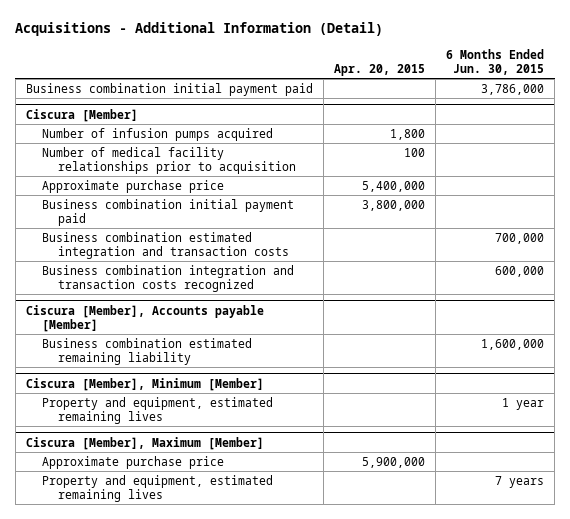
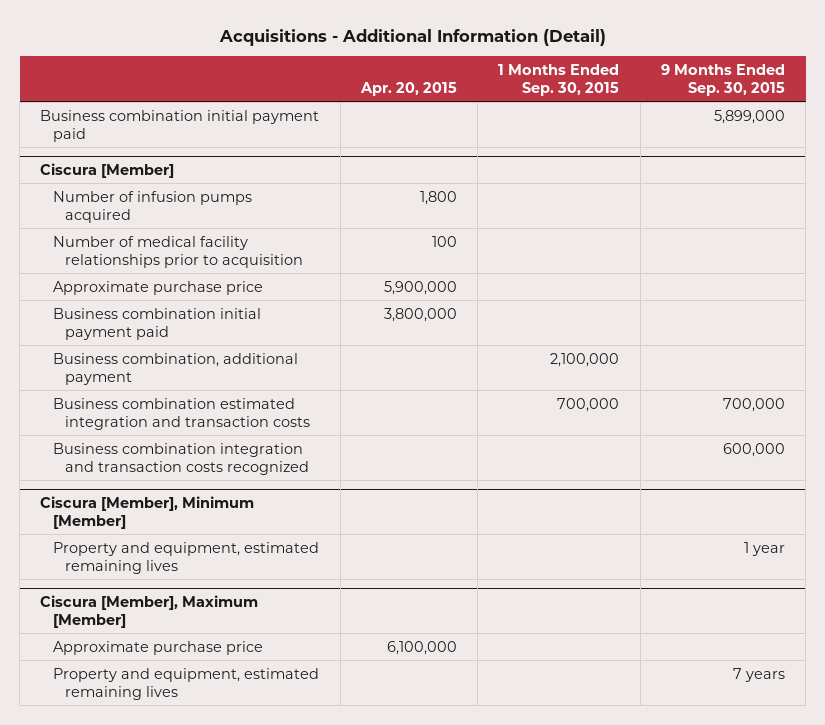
[446,48,545,75] 6 Months Ended Jun. 30, 2015 -> none
none -> [498,63,620,96] 1 Months Ended Sep. 30, 2015
none -> [660,63,785,96] 9 Months Ended Sep. 30, 2015
[362,180,426,192] 5,400,000 -> [383,280,457,295] 5,900,000
none -> [52,352,298,385] Business combination, additional payment
[25,304,264,332] Ciscura [Member], Accounts payable [Member] -> none
[41,337,252,365] Business combination estimated remaining liability -> none
[362,456,426,468] 5,900,000 -> [386,640,457,655] 6,100,000

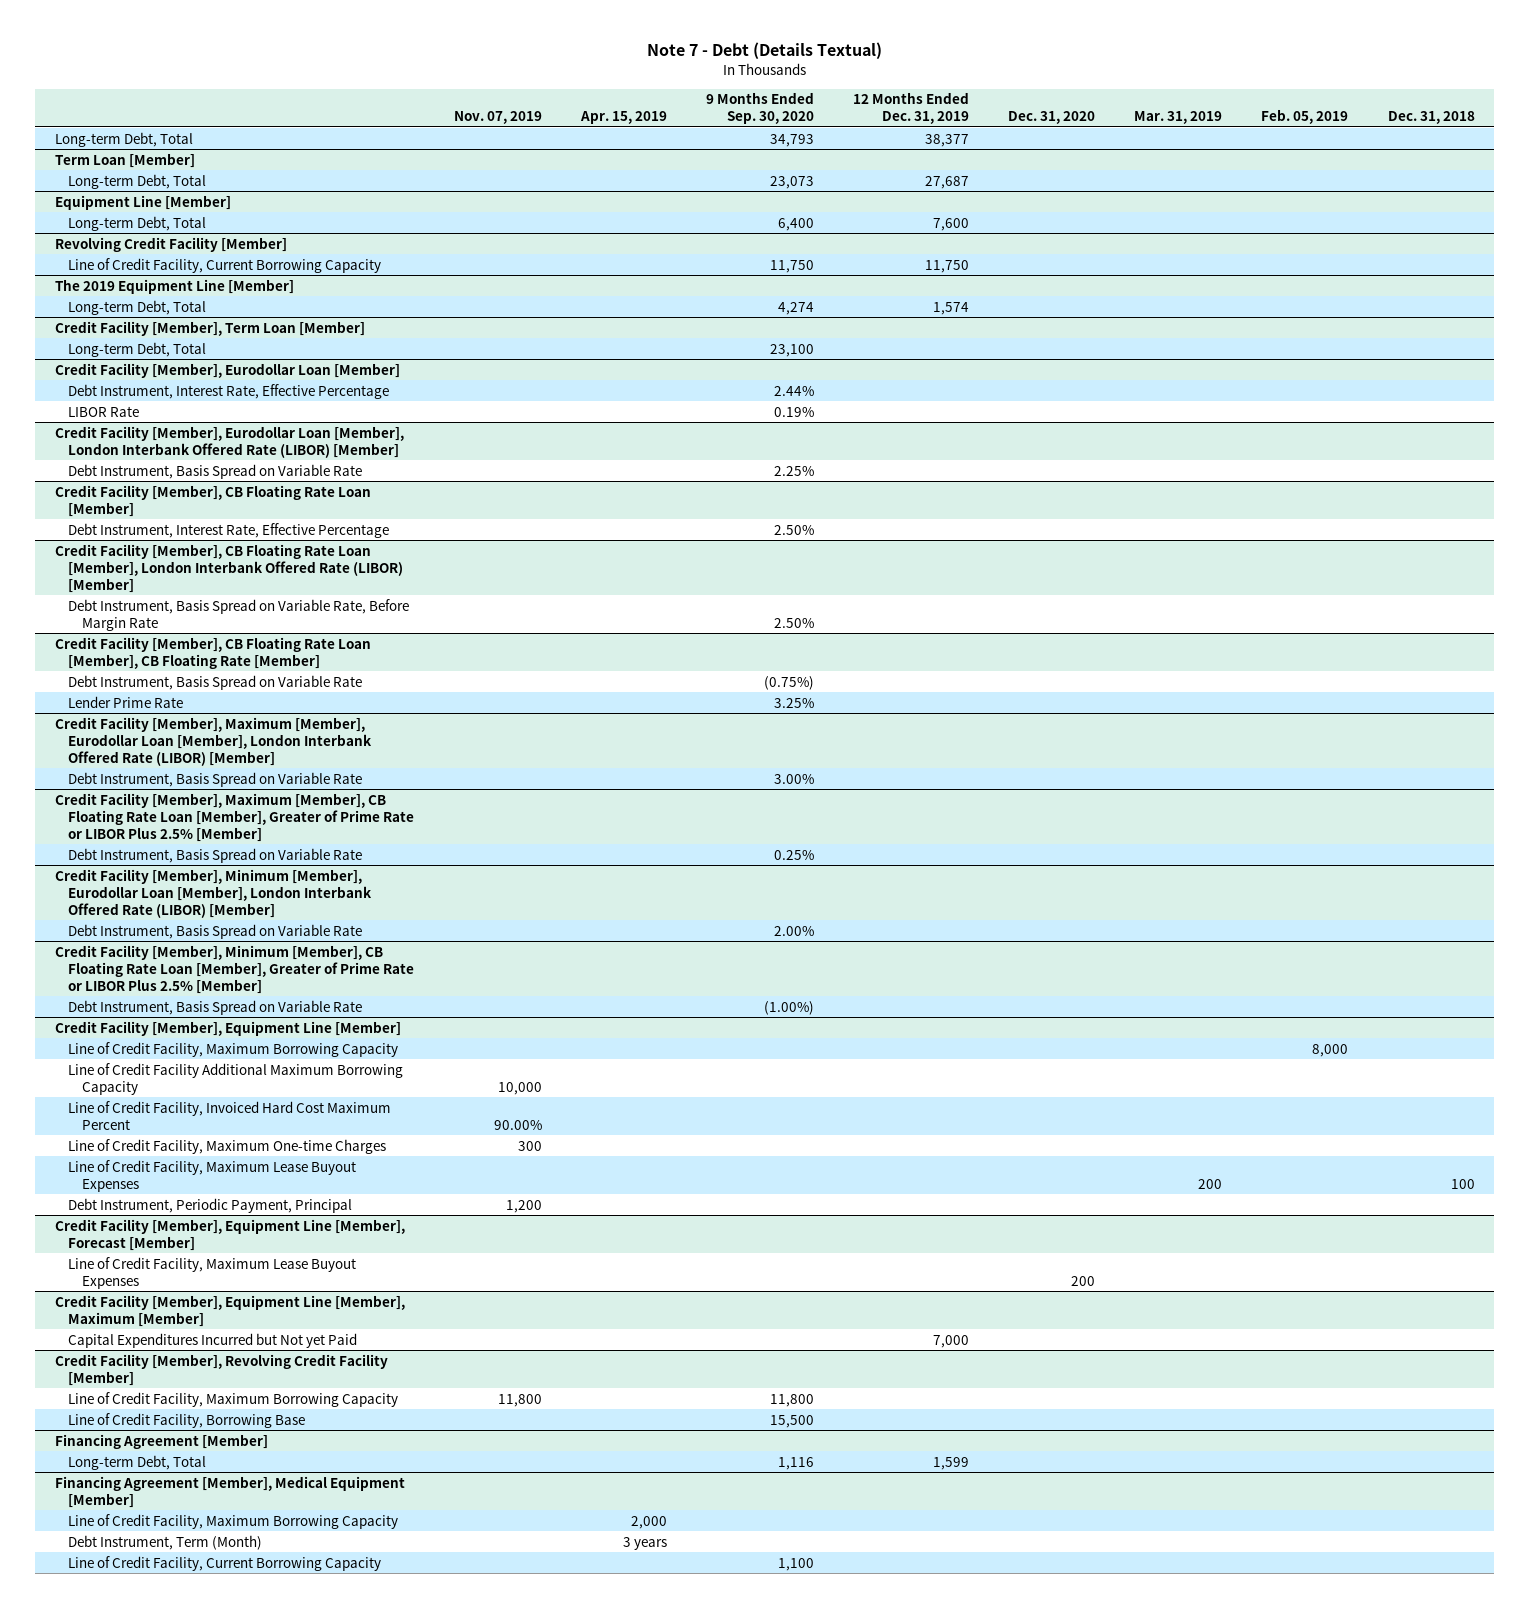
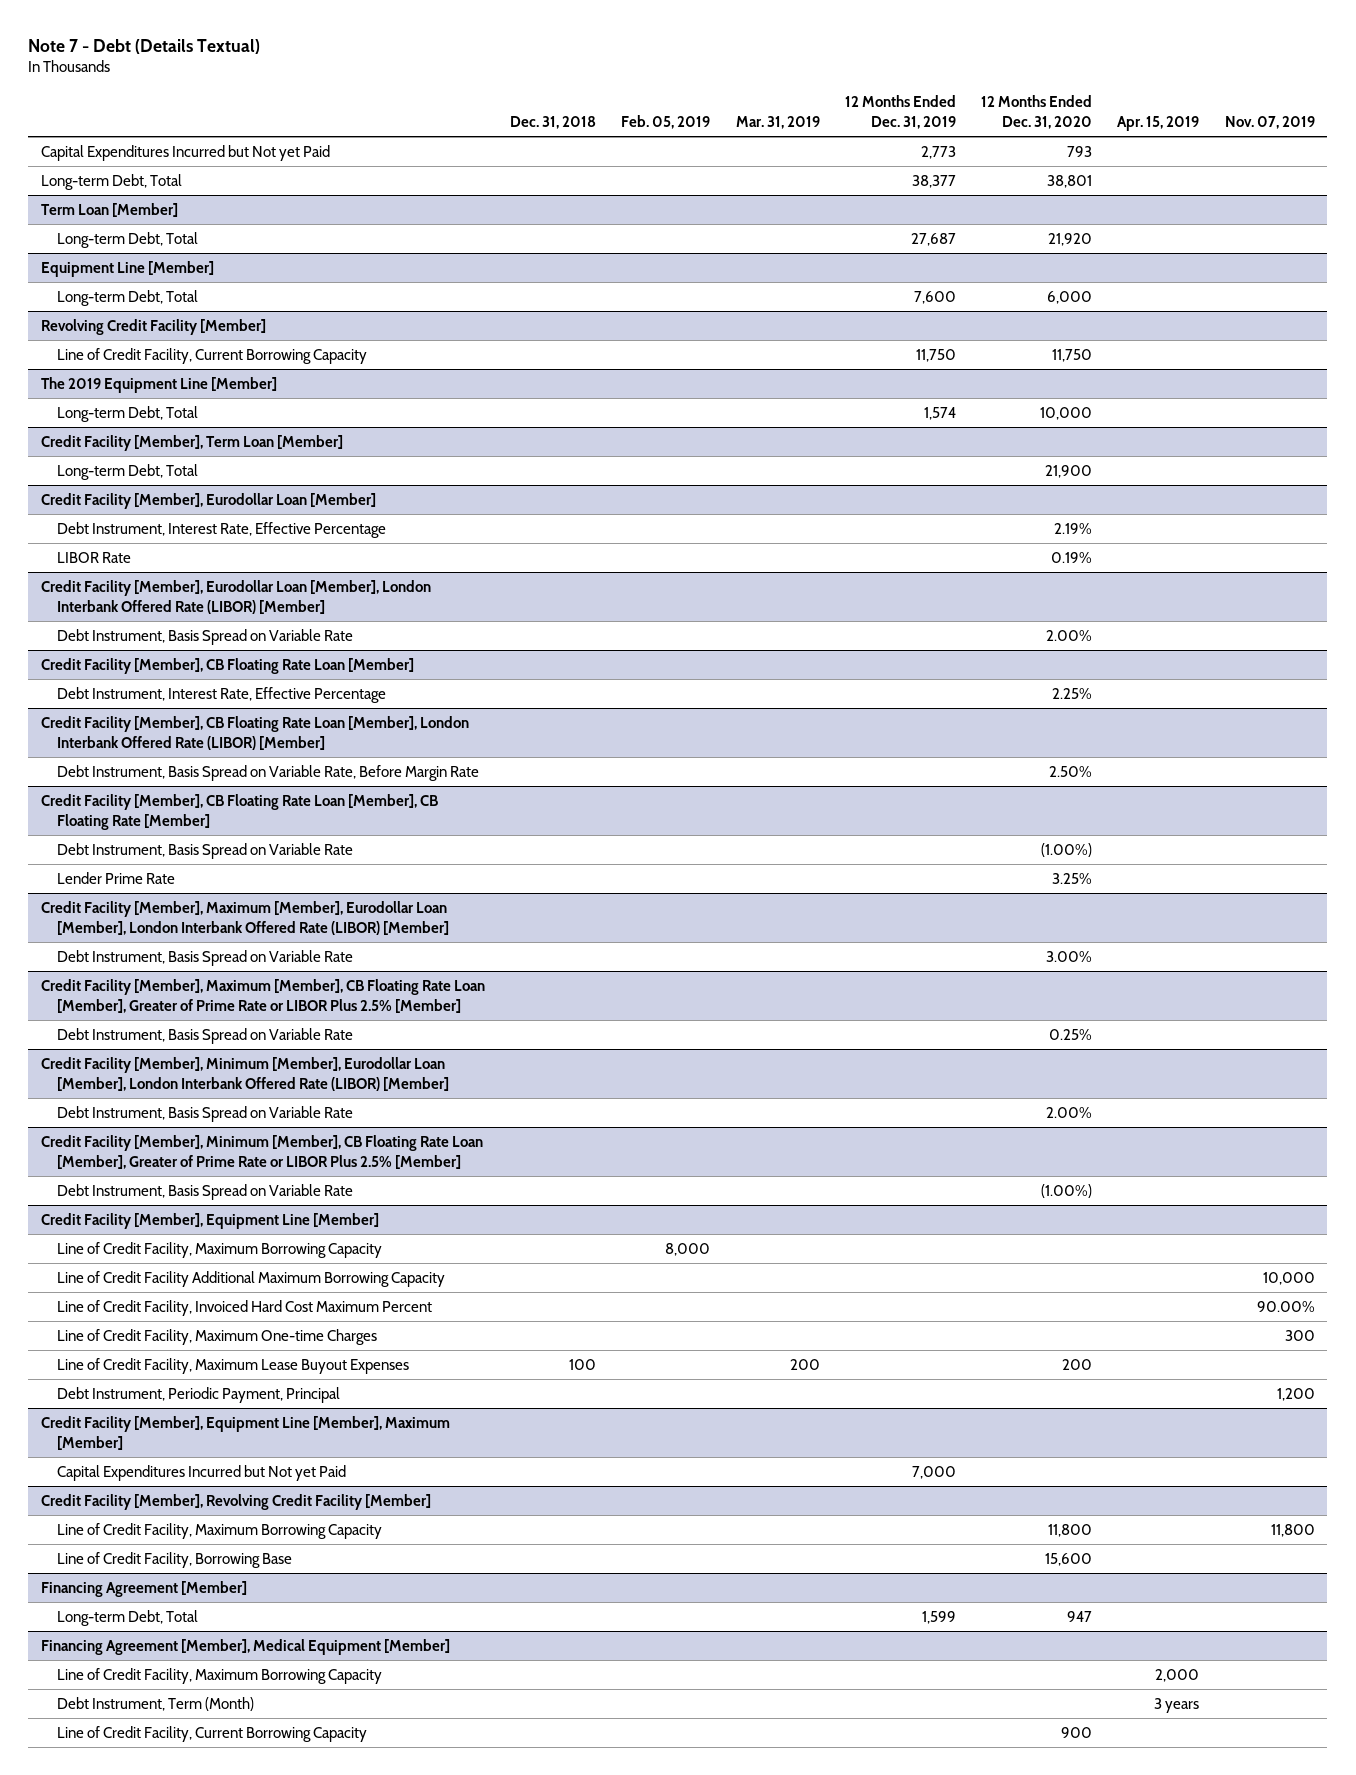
[705,92,814,125] 9 Months Ended Sep. 30, 2020 -> none
[1008,111,1096,125] Dec. 31, 2020 -> none
none -> [981,95,1093,130] 12 Months Ended Dec. 31, 2020
none -> [40,144,330,161] Capital Expenditures Incurred but Not yet Paid
[54,1218,405,1251] Credit Facility [Member], Equipment Line [Member], Forecast [Member] -> none
[68,1256,357,1289] Line of Credit Facility, Maximum Lease Buyout Expenses -> none

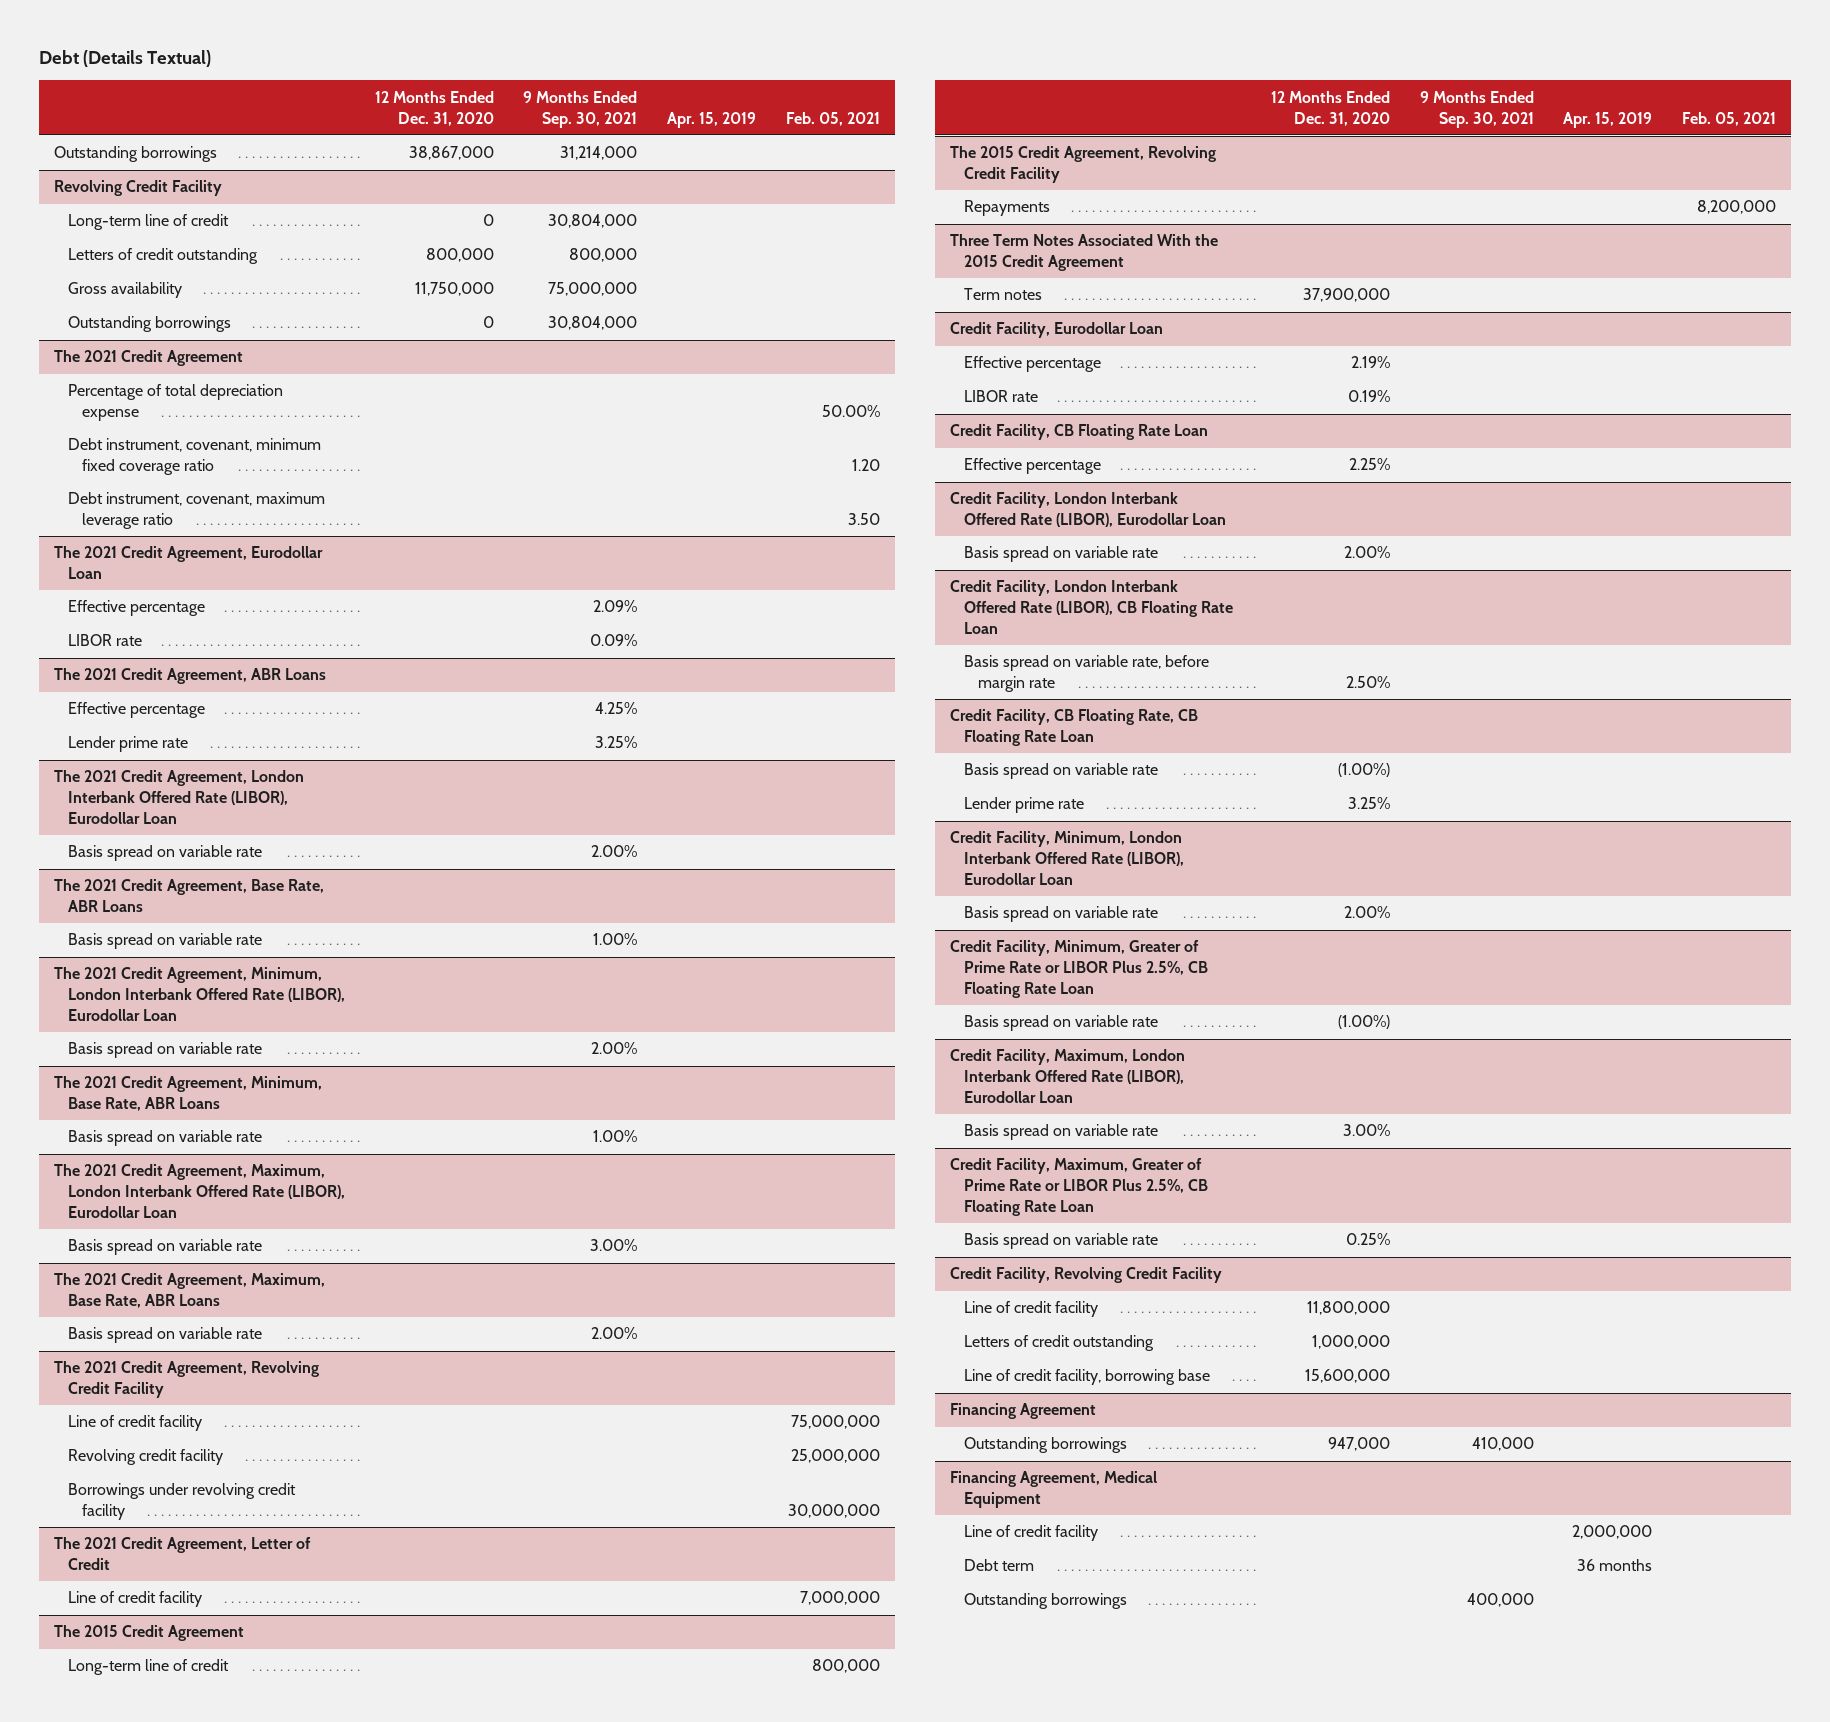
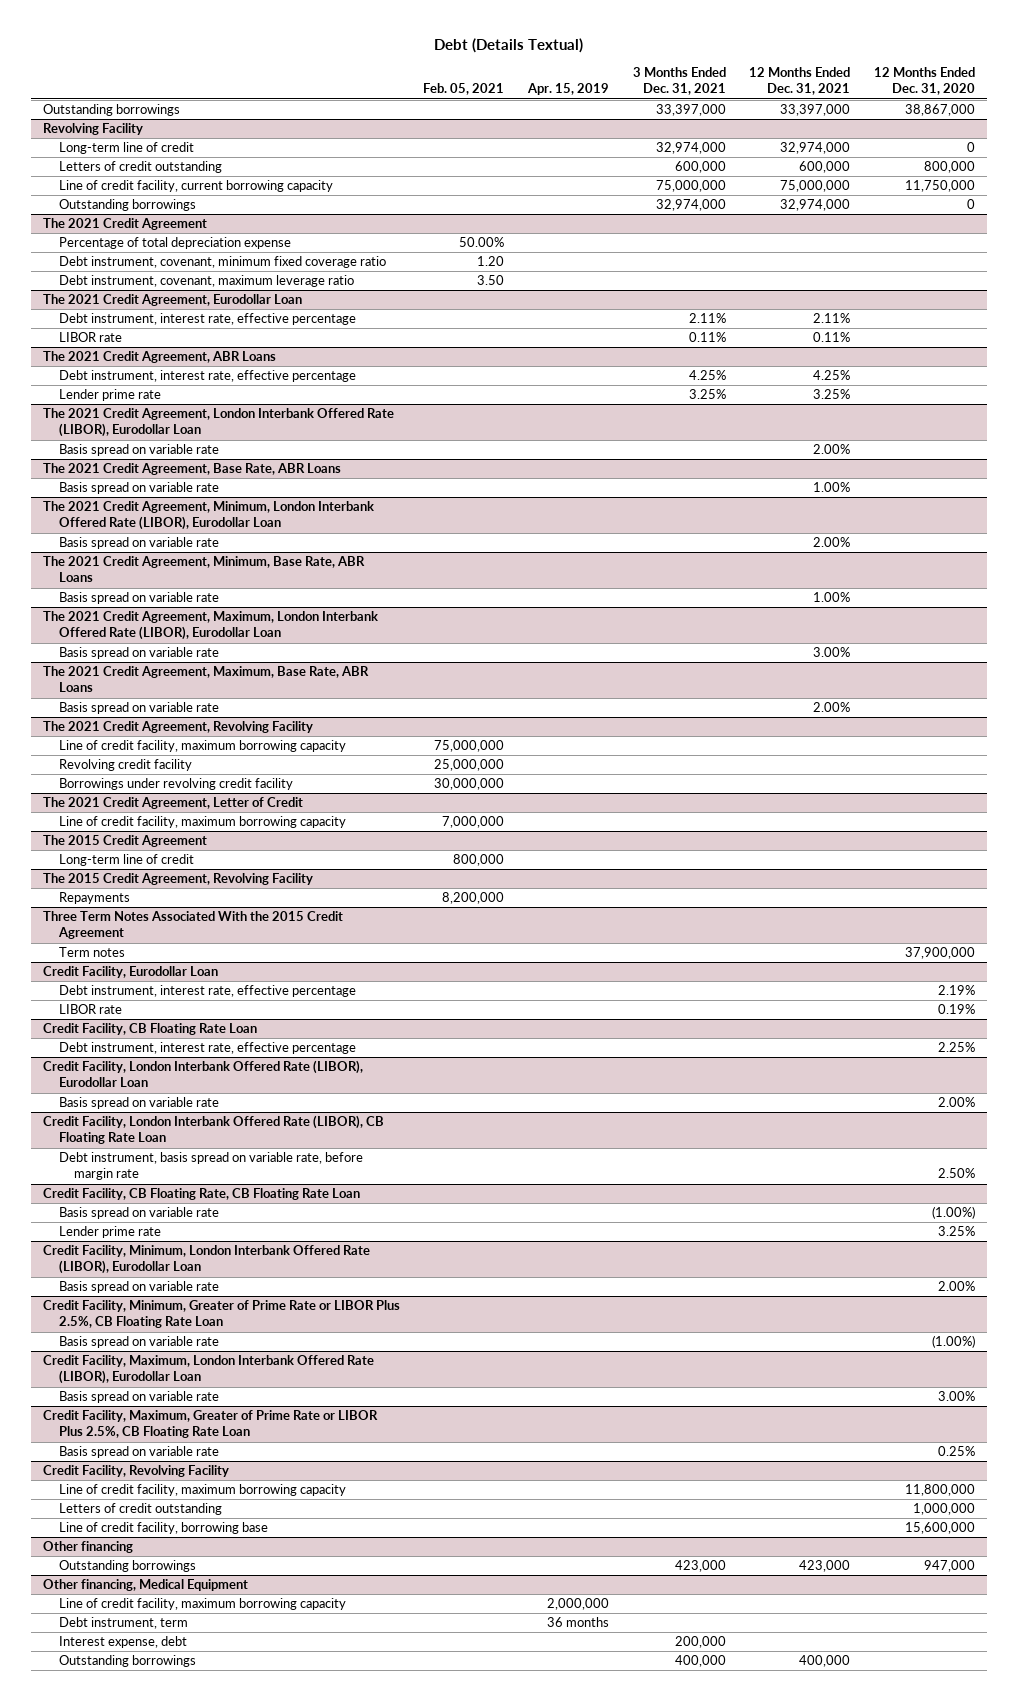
[523,90,638,128] 9 Months Ended Sep. 30, 2021 -> none
none -> [632,67,726,96] 3 Months Ended Dec. 31, 2021
none -> [749,67,851,96] 12 Months Ended Dec. 31, 2021
[53,180,222,197] Revolving Credit Facility -> [42,123,143,136] Revolving Facility
[67,282,182,299] Gross availability -> [58,180,333,193] Line of credit facility, current borrowing capacity
[67,600,205,617] Effective percentage -> [58,313,356,326] Debt instrument, interest rate, effective percentage
[67,702,205,719] Effective percentage -> [58,370,356,383] Debt instrument, interest rate, effective percentage
[53,1361,319,1399] The 2021 Credit Agreement, Revolving Credit Facility -> [42,721,313,734] The 2021 Credit Agreement, Revolving Facility
[67,1415,202,1432] Line of credit facility -> [58,740,346,753] Line of credit facility, maximum borrowing capacity
[67,1591,202,1608] Line of credit facility -> [58,816,346,829] Line of credit facility, maximum borrowing capacity
[950,146,1217,184] The 2015 Credit Agreement, Revolving Credit Facility -> [42,873,313,886] The 2015 Credit Agreement, Revolving Facility
[964,356,1102,373] Effective percentage -> [58,985,356,998] Debt instrument, interest rate, effective percentage
[964,458,1102,475] Effective percentage -> [58,1042,356,1055] Debt instrument, interest rate, effective percentage
[964,655,1210,693] Basis spread on variable rate, before margin rate -> [58,1152,363,1181] Debt instrument, basis spread on variable rate, before margin rate
[950,1267,1223,1284] Credit Facility, Revolving Credit Facility -> [42,1465,229,1478] Credit Facility, Revolving Facility
[964,1301,1099,1318] Line of credit facility -> [58,1484,346,1497] Line of credit facility, maximum borrowing capacity
[950,1403,1097,1420] Financing Agreement -> [42,1541,133,1554] Other financing
[950,1471,1158,1509] Financing Agreement, Medical Equipment -> [42,1579,248,1592] Other financing, Medical Equipment
[964,1525,1099,1542] Line of credit facility -> [58,1598,346,1611] Line of credit facility, maximum borrowing capacity
[964,1559,1035,1572] Debt term -> [58,1617,188,1630] Debt instrument, term
none -> [58,1636,187,1649] Interest expense, debt

